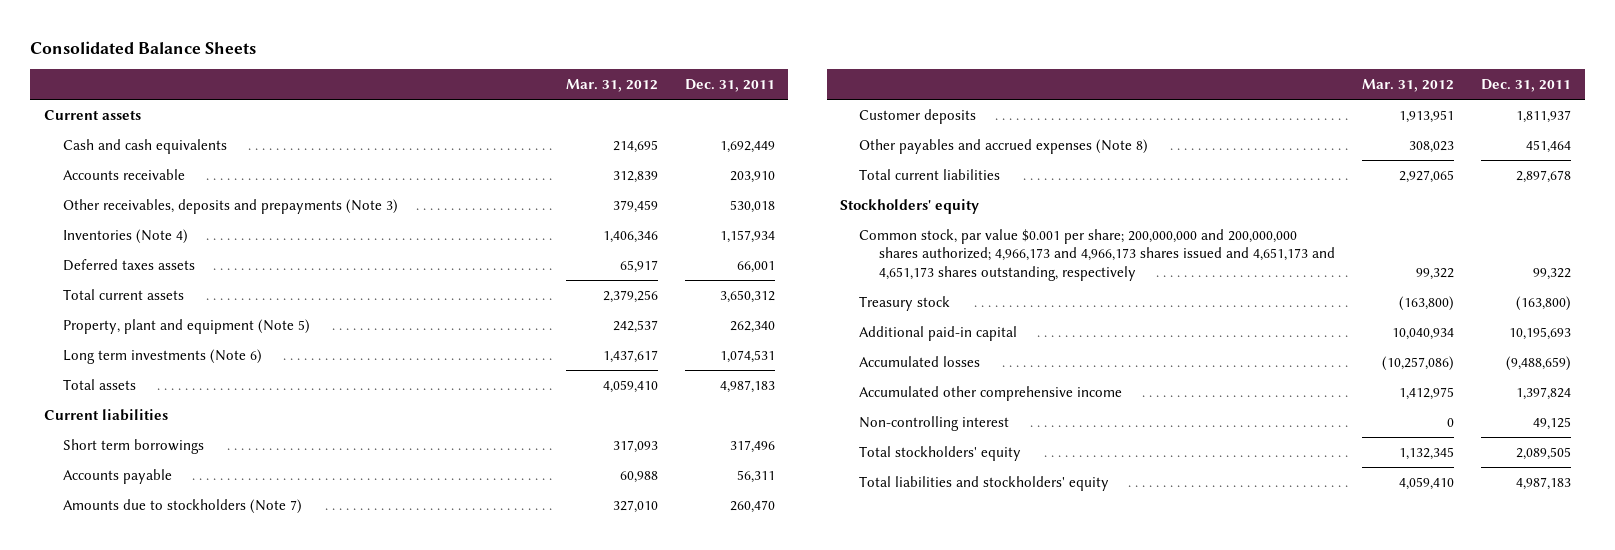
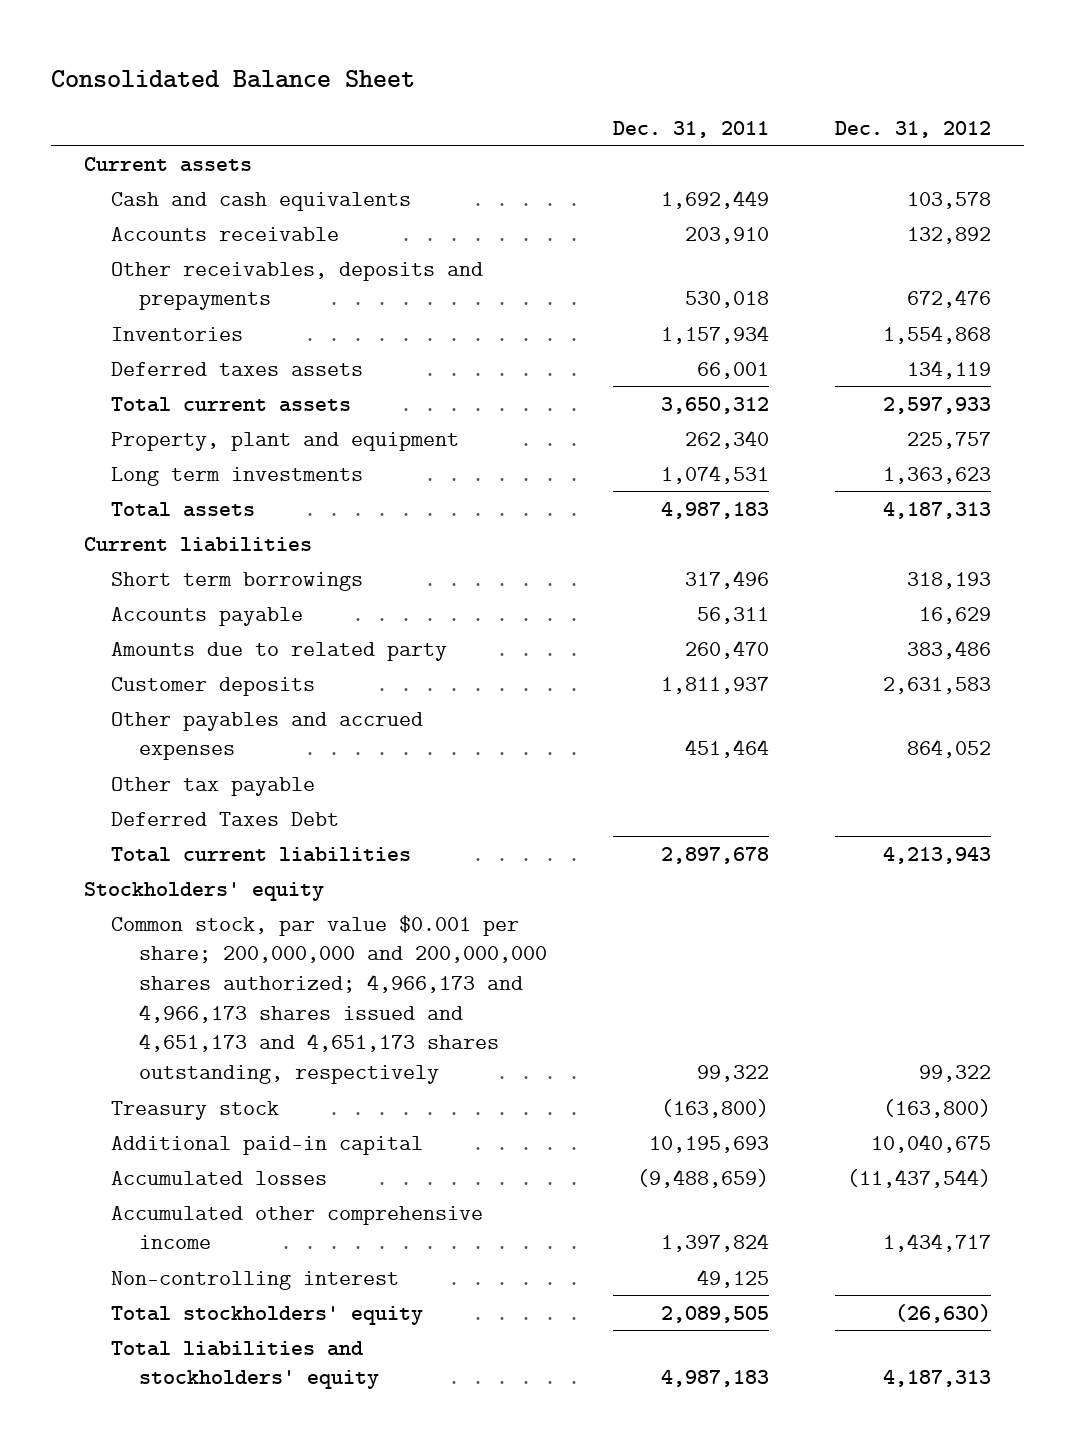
[30,40,257,54] Consolidated Balance Sheets -> [50,69,415,88] Consolidated Balance Sheet
[565,79,658,93] Mar. 31, 2012 -> none
none -> [834,120,991,138] Dec. 31, 2012
[63,199,399,215] Other receivables, deposits and prepayments (Note 3) -> [111,261,484,311] Other receivables, deposits and prepayments
[63,229,189,245] Inventories (Note 4) -> [111,326,244,341] Inventories
[63,319,311,335] Property, plant and equipment (Note 5) -> [111,431,460,451] Property, plant and equipment
[63,349,263,365] Long term investments (Note 6) -> [111,466,364,486] Long term investments
[63,499,303,515] Amounts due to stockholders (Note 7) -> [111,641,448,661] Amounts due to related party
[859,139,1149,155] Other payables and accrued expenses (Note 8) -> [111,711,424,761] Other payables and accrued expenses
none -> [111,776,316,796] Other tax payable
none -> [111,811,340,826] Deferred Taxes Debt

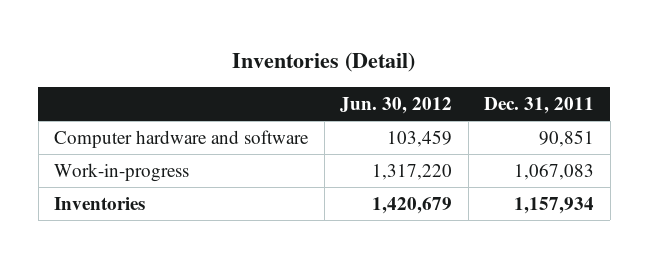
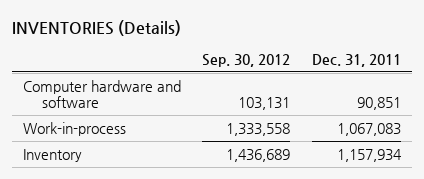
[232,52,416,73] Inventories (Detail) -> [11,19,181,36] INVENTORIES (Details)
[340,97,453,115] Jun. 30, 2012 -> none
none -> [202,53,291,67] Sep. 30, 2012
[54,162,190,182] Work-in-progress -> [22,121,126,136] Work-in-process
[54,196,146,210] Inventories -> [22,148,82,162] Inventory

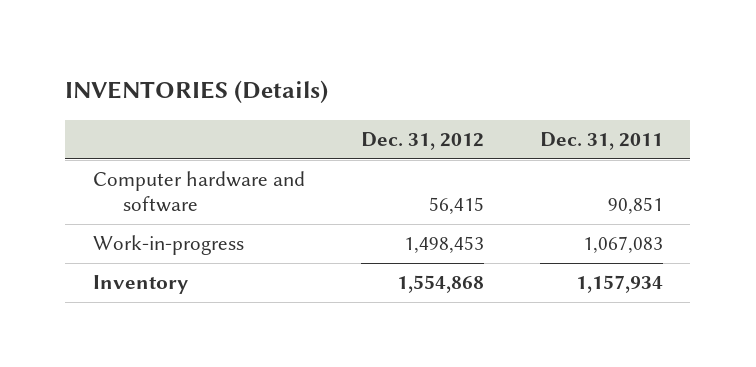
[202,53,291,67] Sep. 30, 2012 -> none
none -> [360,131,484,150] Dec. 31, 2012
[22,121,126,136] Work-in-process -> [93,235,245,256] Work-in-progress

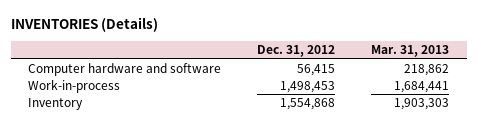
[539,131,663,150] Dec. 31, 2011 -> none
none -> [370,45,449,58] Mar. 31, 2013
[93,235,245,256] Work-in-progress -> [28,79,121,94] Work-in-process

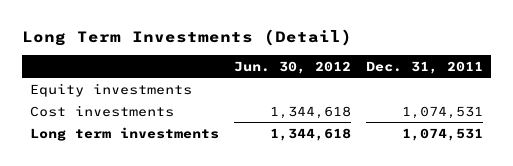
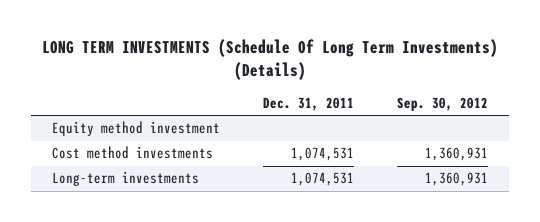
[22,29,353,47] Long Term Investments (Detail) -> [41,39,498,81] LONG TERM INVESTMENTS (Schedule Of Long Term Investments) (Details)
[234,60,352,74] Jun. 30, 2012 -> none
none -> [396,97,488,112] Sep. 30, 2012
[29,82,192,97] Equity investments -> [52,121,221,137] Equity method investment
[29,104,174,117] Cost investments -> [52,146,214,160] Cost method investments
[29,126,219,141] Long term investments -> [52,171,200,187] Long-term investments

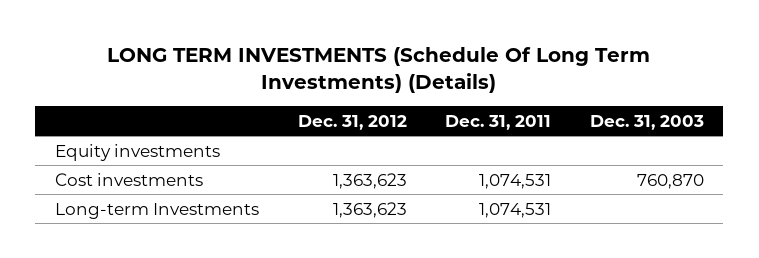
[396,97,488,112] Sep. 30, 2012 -> none
none -> [297,114,407,130] Dec. 31, 2012
none -> [589,114,704,130] Dec. 31, 2003
[52,121,221,137] Equity method investment -> [54,143,220,161] Equity investments
[52,146,214,160] Cost method investments -> [54,172,203,186] Cost investments
[52,171,200,187] Long-term investments -> [54,202,259,219] Long-term Investments

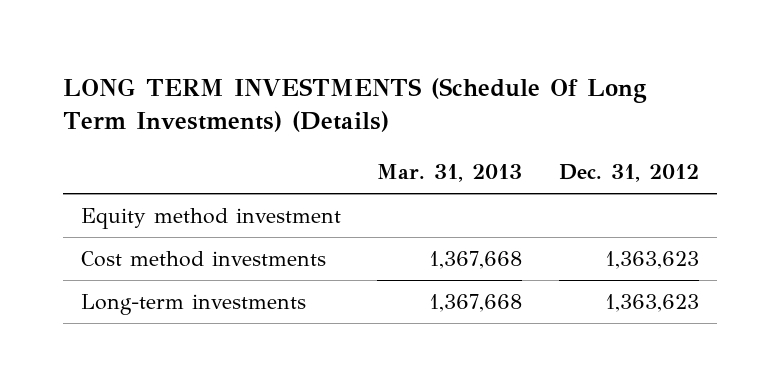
[445,114,552,130] Dec. 31, 2011 -> none
[589,114,704,130] Dec. 31, 2003 -> none
none -> [377,164,523,183] Mar. 31, 2013
[54,143,220,161] Equity investments -> [81,207,342,229] Equity method investment
[54,172,203,186] Cost investments -> [81,250,327,267] Cost method investments
[54,202,259,219] Long-term Investments -> [81,293,307,315] Long-term investments

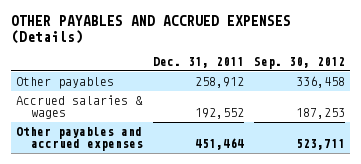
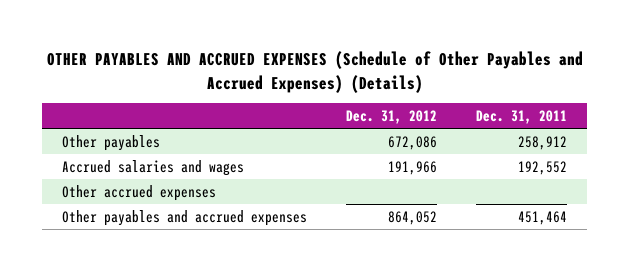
[10,15,291,44] OTHER PAYABLES AND ACCRUED EXPENSES (Details) -> [46,51,583,93] OTHER PAYABLES AND ACCRUED EXPENSES (Schedule of Other Payables and Accrued Expenses) (Details)
[254,56,346,69] Sep. 30, 2012 -> none
none -> [346,110,438,125] Dec. 31, 2012
[15,95,143,120] Accrued salaries & wages -> [61,159,244,176] Accrued salaries and wages
none -> [61,184,216,201] Other accrued expenses

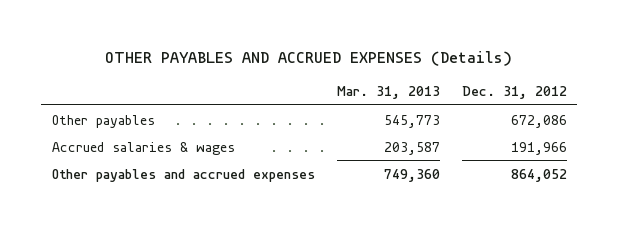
[46,51,583,93] OTHER PAYABLES AND ACCRUED EXPENSES (Schedule of Other Payables and Accrued Expenses) (Details) -> [105,51,513,67] OTHER PAYABLES AND ACCRUED EXPENSES (Details)
[476,110,568,125] Dec. 31, 2011 -> none
none -> [336,85,440,99] Mar. 31, 2013
[61,184,216,201] Other accrued expenses -> none
[61,159,244,176] Accrued salaries and wages -> [52,141,236,155] Accrued salaries & wages

